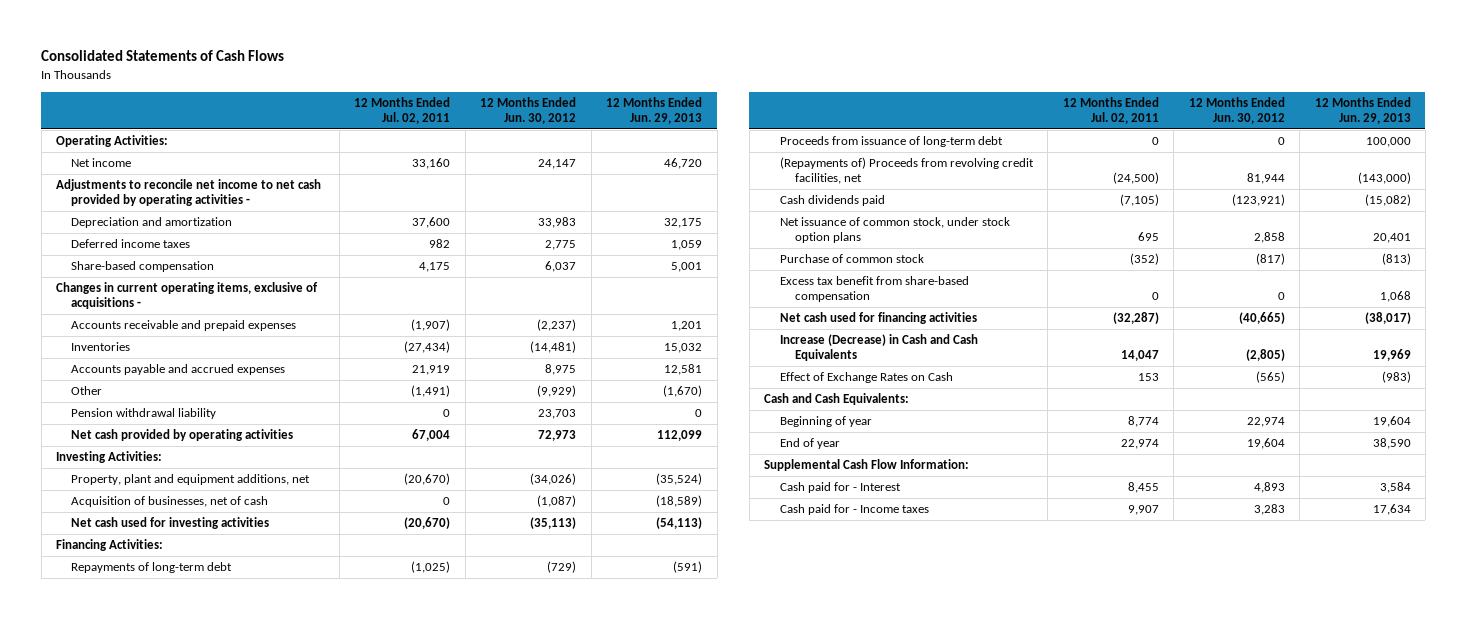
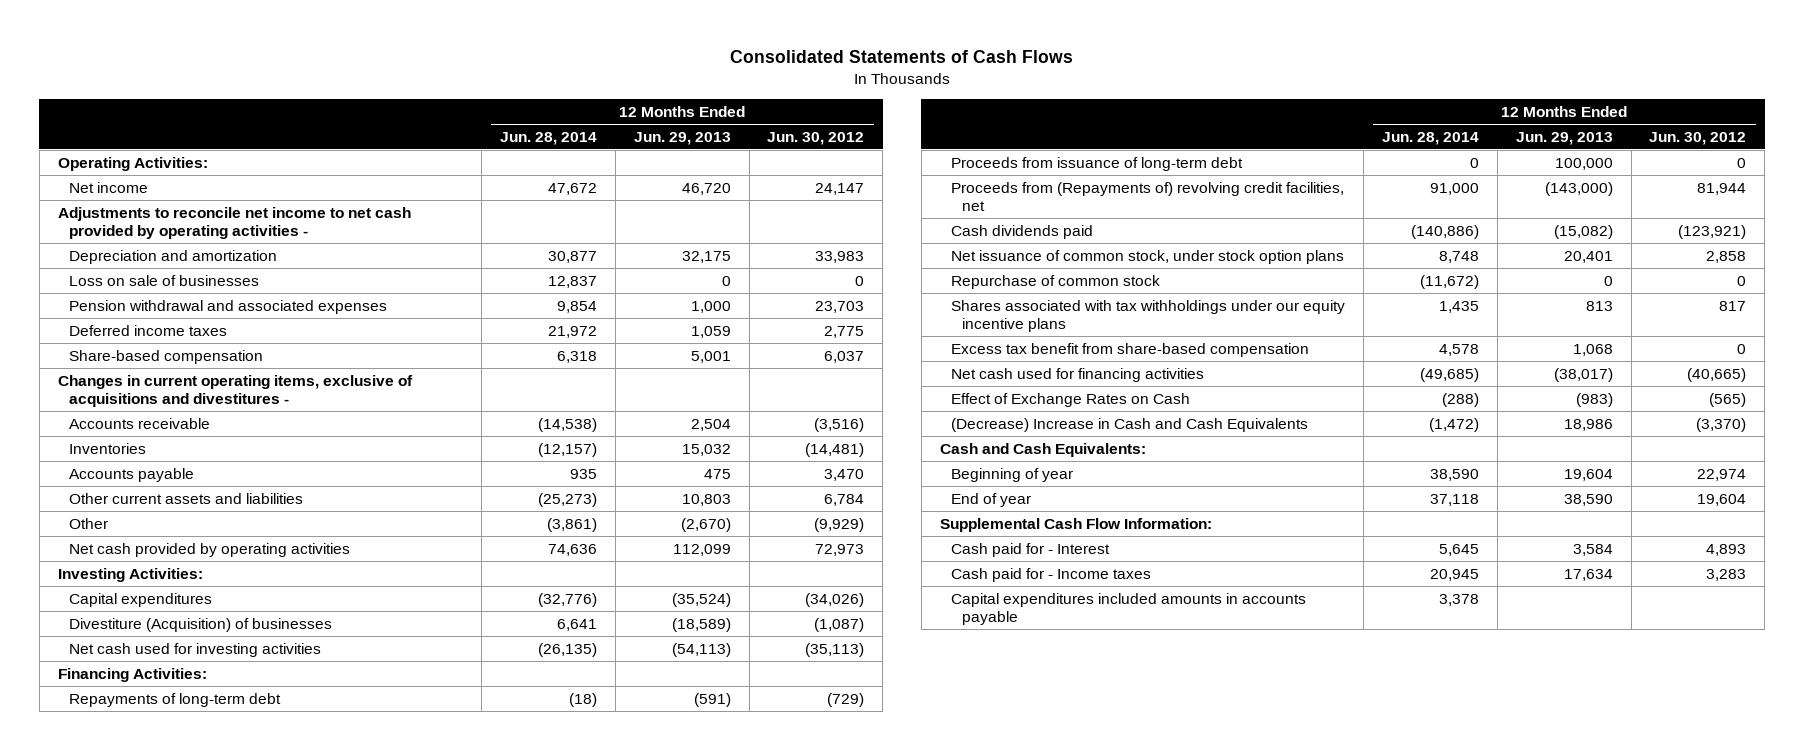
[354,96,451,124] 12 Months Ended Jul. 02, 2011 -> none
none -> [499,131,597,145] Jun. 28, 2014
none -> [69,274,260,286] Loss on sale of businesses
none -> [69,299,388,314] Pension withdrawal and associated expenses
[71,320,297,332] Accounts receivable and prepaid expenses -> none
[55,282,318,310] Changes in current operating items, exclusive of acquisitions - -> [57,374,413,407] Changes in current operating items, exclusive of acquisitions and divestitures -
none -> [69,417,211,429] Accounts receivable
[71,364,286,376] Accounts payable and accrued expenses -> none
[71,408,217,420] Pension withdrawal liability -> none
none -> [69,467,195,482] Accounts payable
none -> [69,492,304,504] Other current assets and liabilities
[663,385,703,398] (1,670) -> [680,517,731,532] (2,670)
[71,474,311,486] Property, plant and equipment additions, net -> [69,592,213,607] Capital expenditures
[71,496,269,508] Acquisition of businesses, net of cash -> [69,617,333,632] Divestiture (Acquisition) of businesses
[779,157,1034,185] (Repayments of) Proceeds from revolving credit facilities, net -> [951,181,1345,211] Proceeds from (Repayments of) revolving credit facilities, net
[779,254,924,264] Purchase of common stock -> [951,274,1161,289] Repurchase of common stock
[1255,253,1285,266] (817) -> [1737,275,1747,286] 0
[1381,253,1411,266] (813) -> [1603,275,1613,286] 0
none -> [951,299,1346,332] Shares associated with tax withholdings under our equity incentive plans
[779,334,978,362] Increase (Decrease) in Cash and Cash Equivalents -> none
none -> [951,417,1309,432] (Decrease) Increase in Cash and Cash Equivalents
none -> [951,592,1307,625] Capital expenditures included amounts in accounts payable

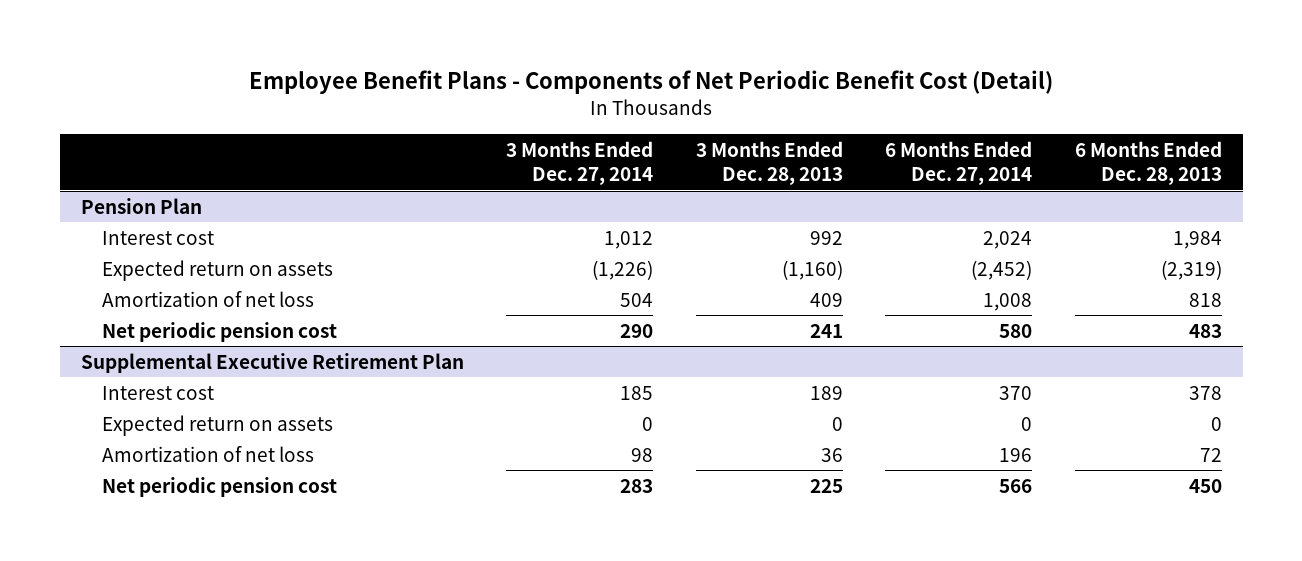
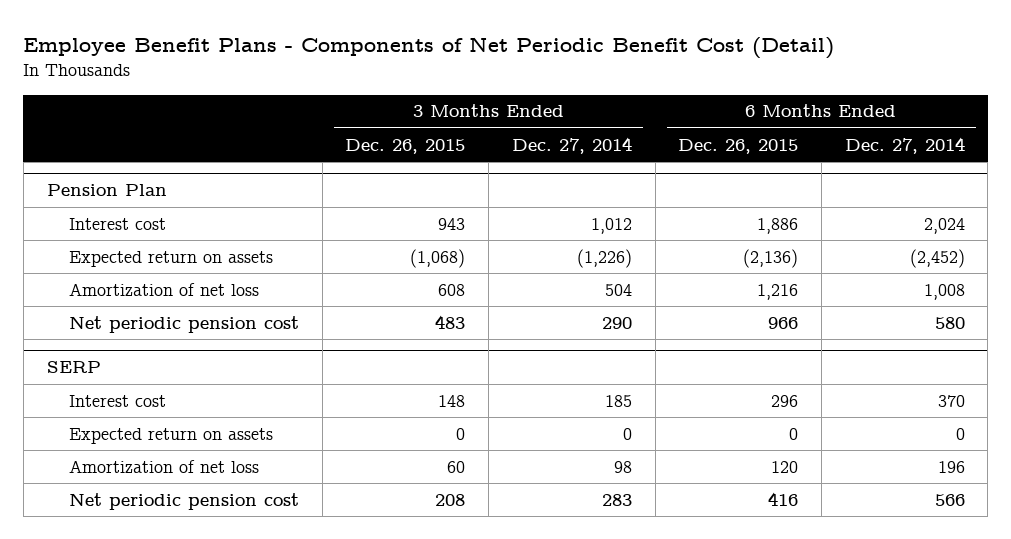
[695,140,843,186] 3 Months Ended Dec. 28, 2013 -> none
[1074,140,1222,186] 6 Months Ended Dec. 28, 2013 -> none
none -> [345,138,466,154] Dec. 26, 2015
none -> [678,138,799,154] Dec. 26, 2015
[80,352,464,373] Supplemental Executive Retirement Plan -> [46,361,101,374] SERP

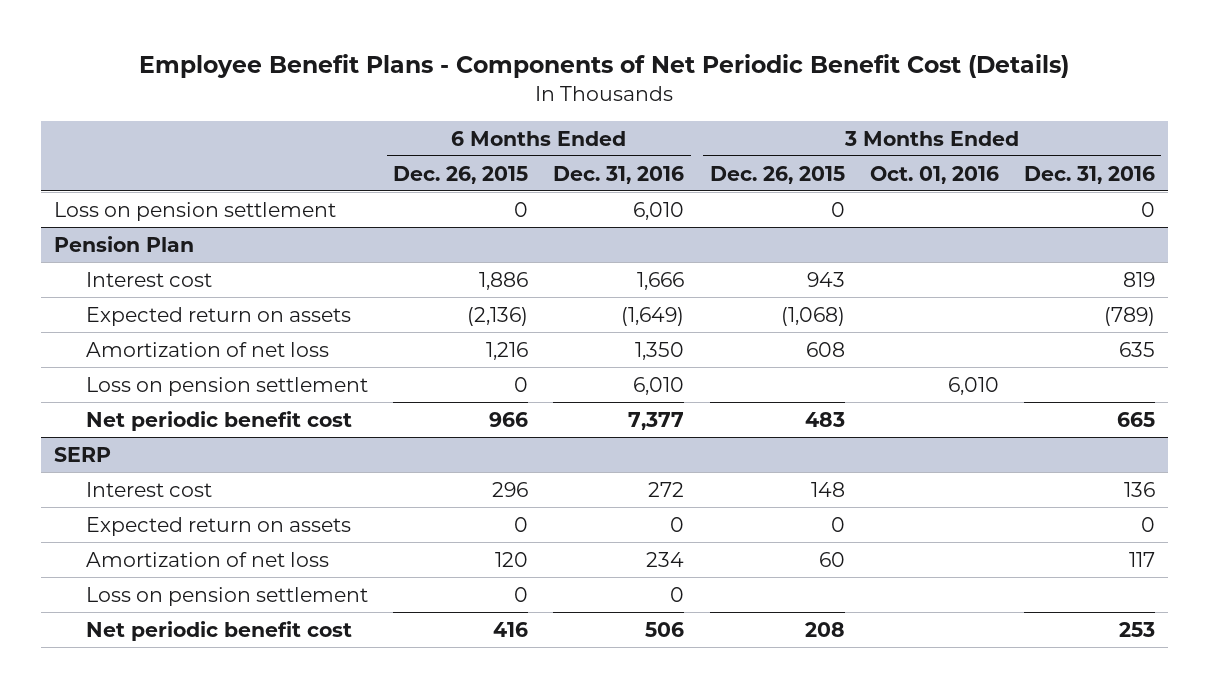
[23,36,835,59] Employee Benefit Plans - Components of Net Periodic Benefit Cost (Detail) -> [139,53,1070,78] Employee Benefit Plans - Components of Net Periodic Benefit Cost (Details)
[511,136,632,154] Dec. 27, 2014 -> none
[844,136,965,154] Dec. 27, 2014 -> none
none -> [553,165,685,184] Dec. 31, 2016
none -> [869,165,999,184] Oct. 01, 2016
none -> [1023,165,1155,184] Dec. 31, 2016
none -> [53,201,336,221] Loss on pension settlement
none -> [85,376,368,396] Loss on pension settlement
[69,315,300,333] Net periodic pension cost -> [85,410,352,431] Net periodic benefit cost
none -> [85,586,368,606] Loss on pension settlement
[69,492,300,510] Net periodic pension cost -> [85,620,352,641] Net periodic benefit cost

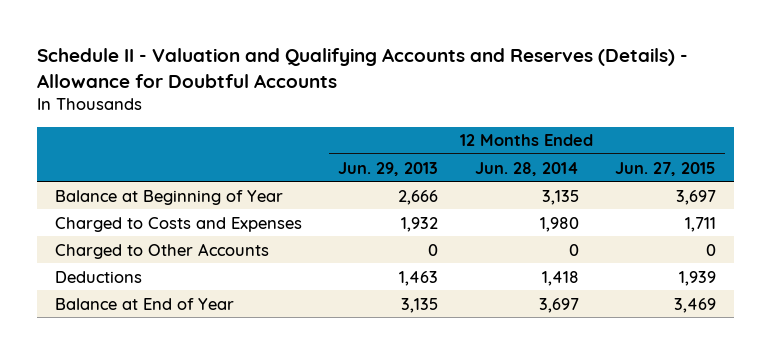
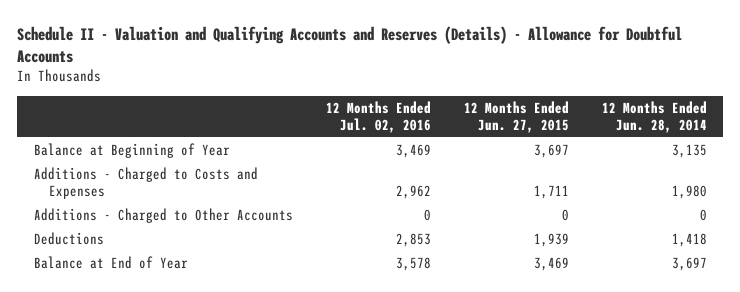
[338,161,439,176] Jun. 29, 2013 -> none
none -> [325,100,431,133] 12 Months Ended Jul. 02, 2016
[54,216,302,232] Charged to Costs and Expenses -> [33,166,258,199] Additions - Charged to Costs and Expenses
[54,242,269,259] Charged to Other Accounts -> [33,207,293,223] Additions - Charged to Other Accounts

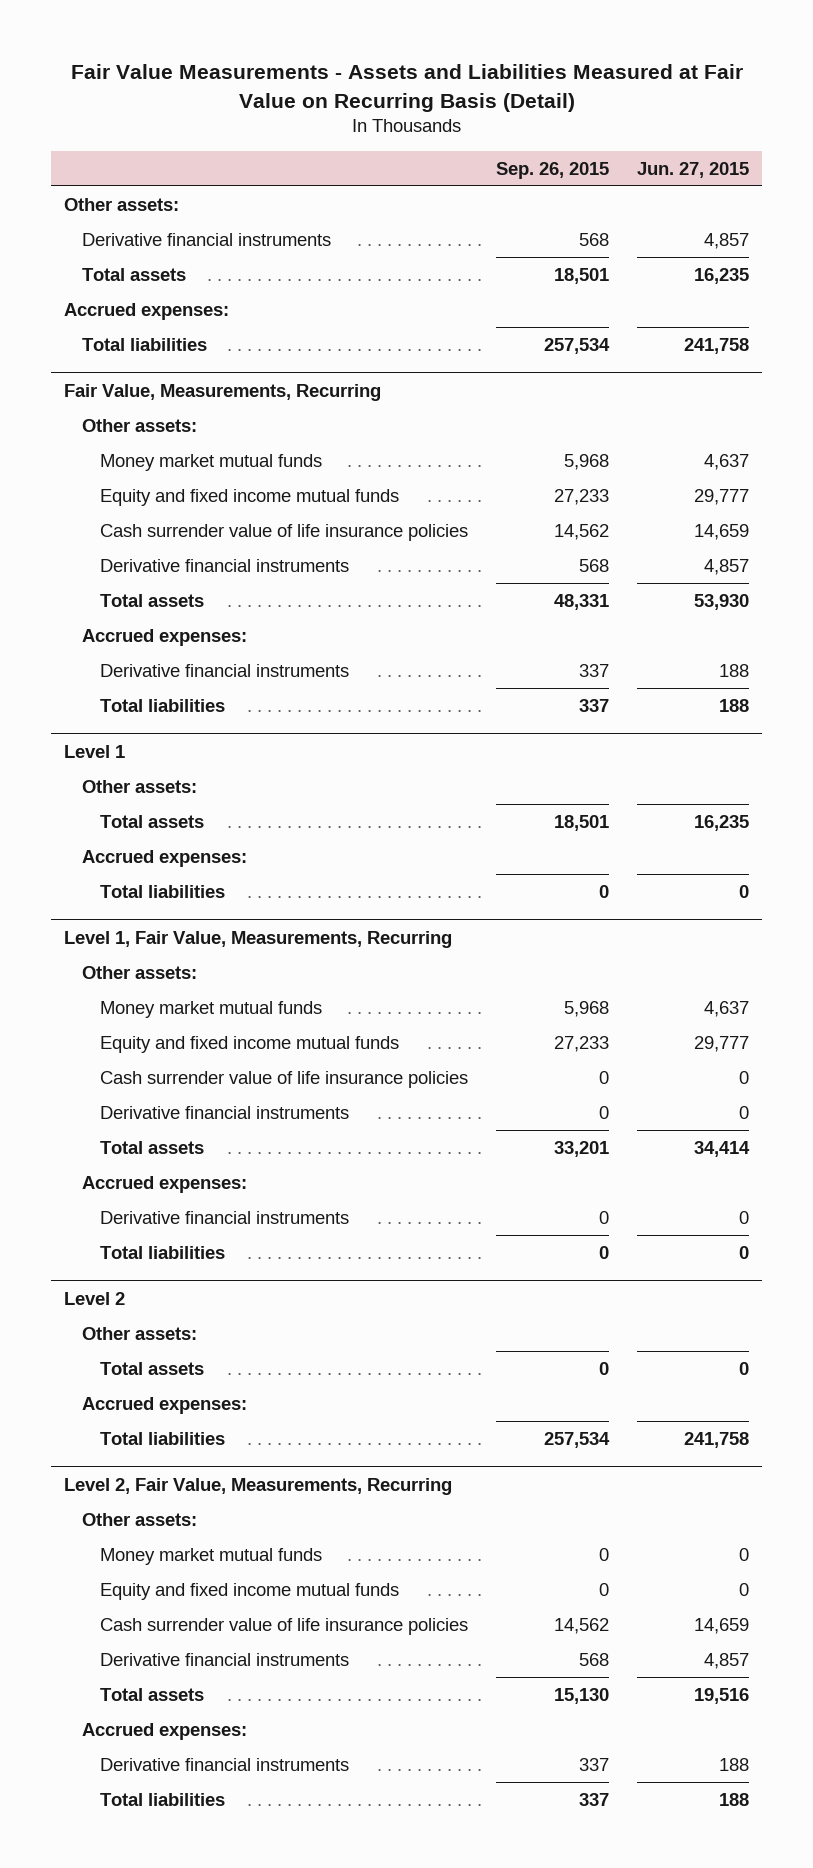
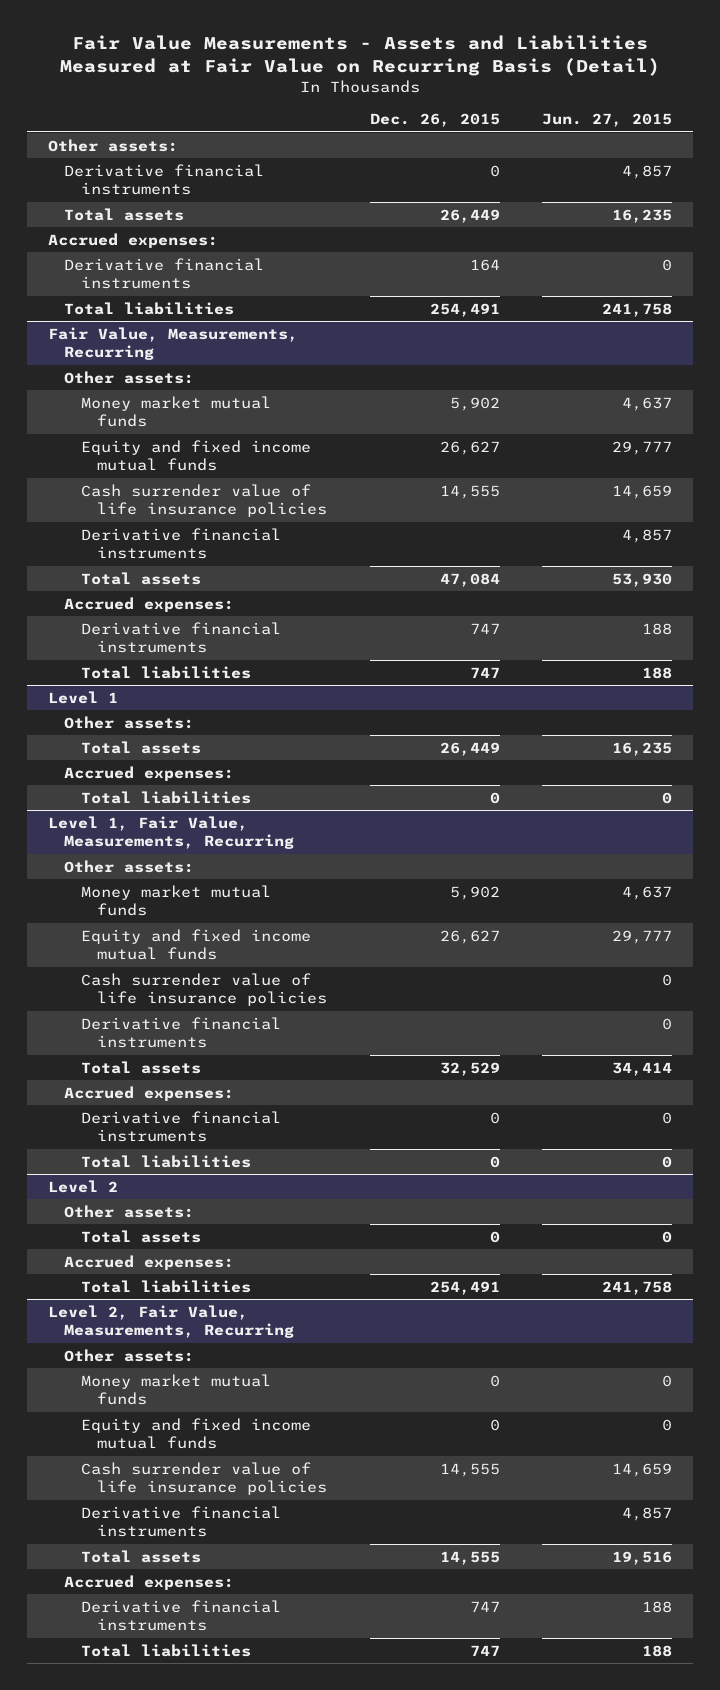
[495,161,609,179] Sep. 26, 2015 -> none
none -> [369,113,500,128] Dec. 26, 2015
none -> [64,257,265,290] Derivative financial instruments

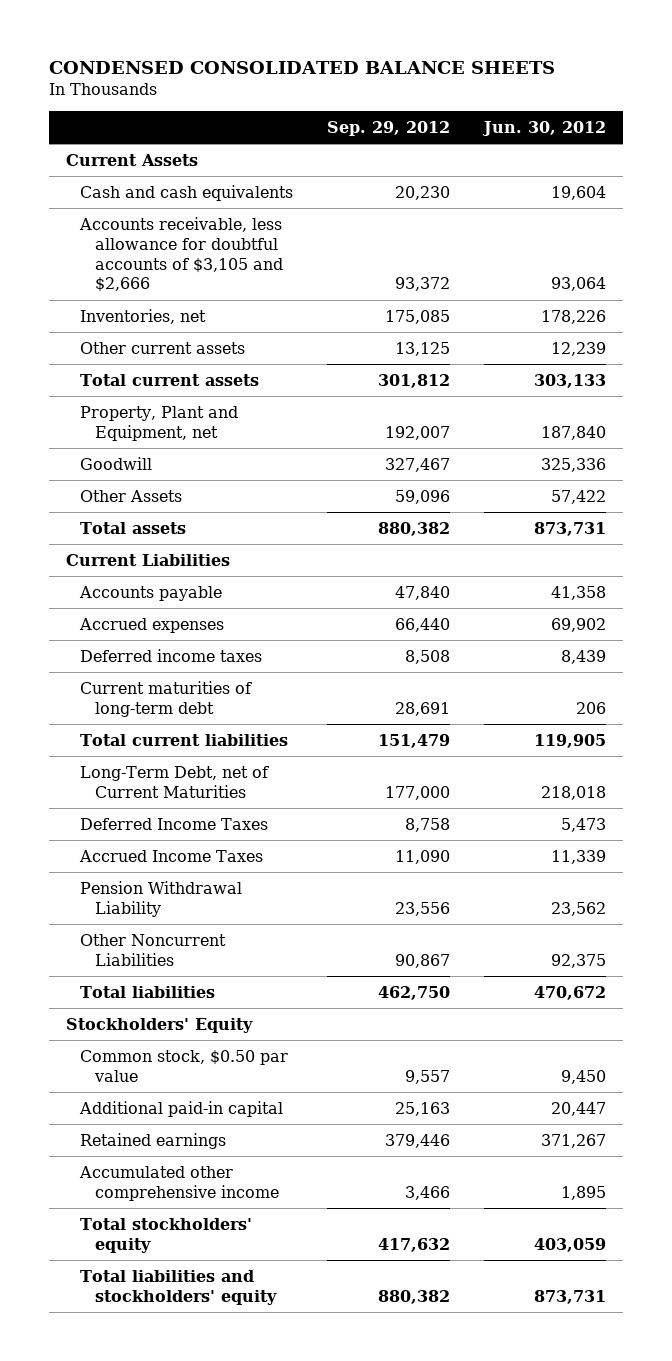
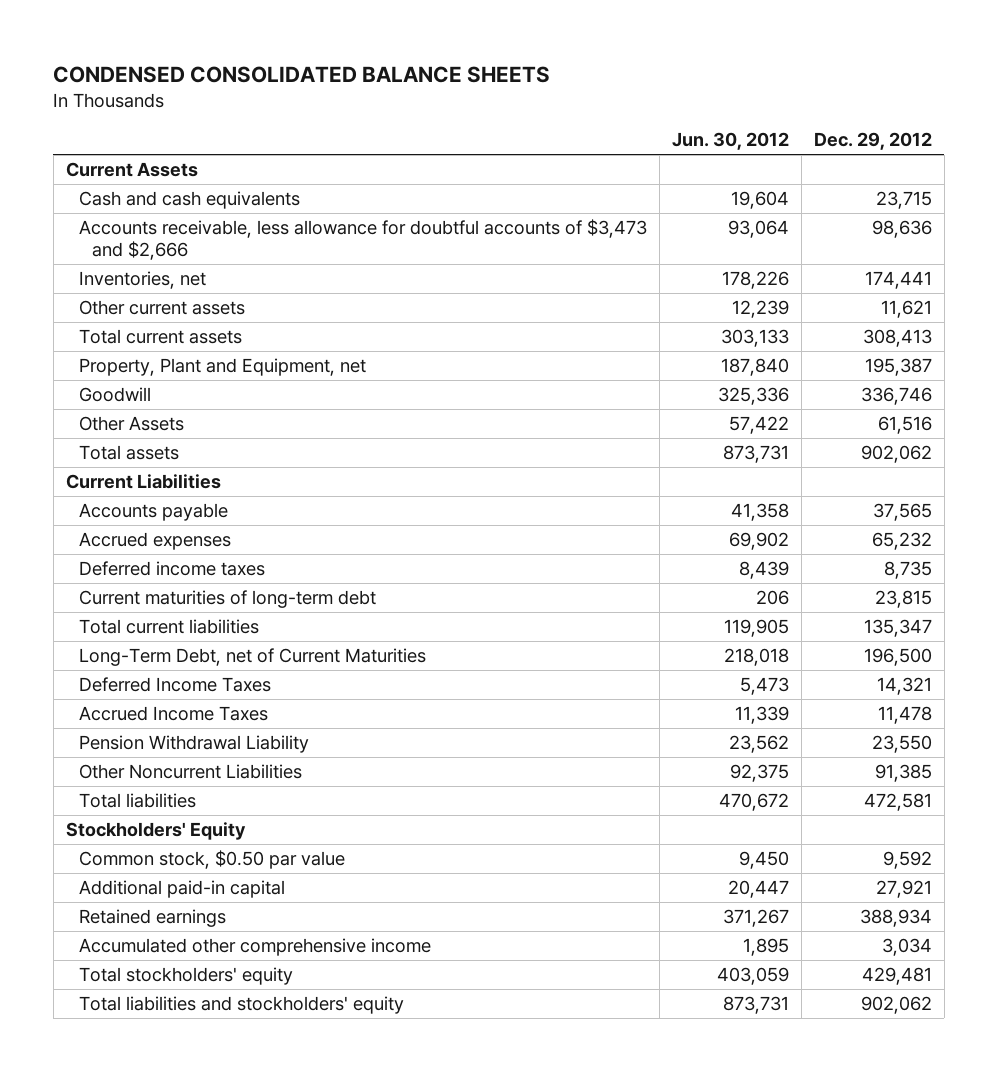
[327,120,451,136] Sep. 29, 2012 -> none
none -> [813,132,932,151] Dec. 29, 2012
[79,216,283,293] Accounts receivable, less allowance for doubtful accounts of $3,105 and $2,666 -> [78,218,647,261] Accounts receivable, less allowance for doubtful accounts of $3,473 and $2,666

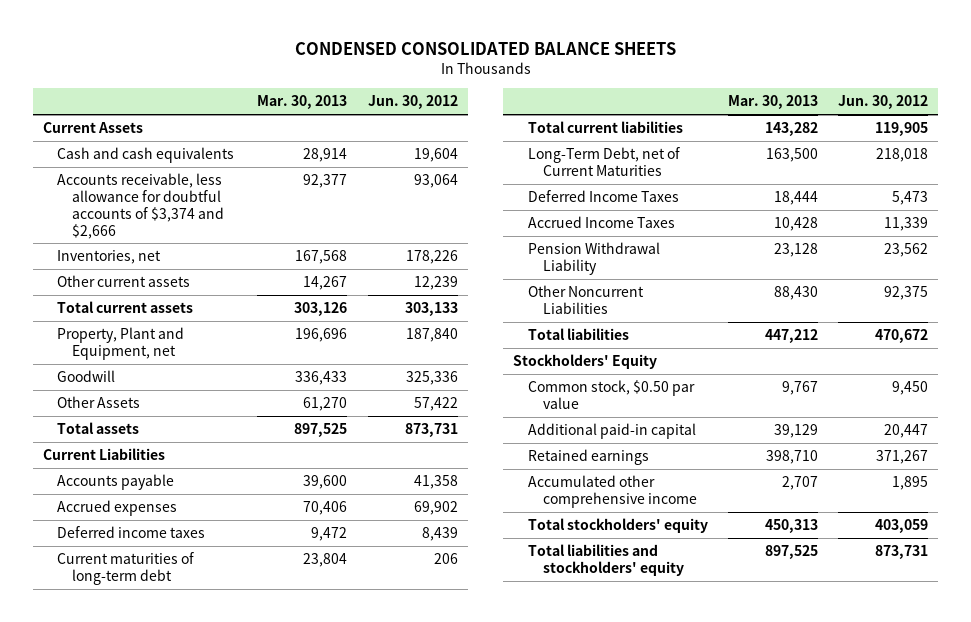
[813,132,932,151] Dec. 29, 2012 -> none
none -> [257,95,348,110] Mar. 30, 2013
[78,218,647,261] Accounts receivable, less allowance for doubtful accounts of $3,473 and $2,666 -> [57,173,224,239] Accounts receivable, less allowance for doubtful accounts of $3,374 and $2,666

